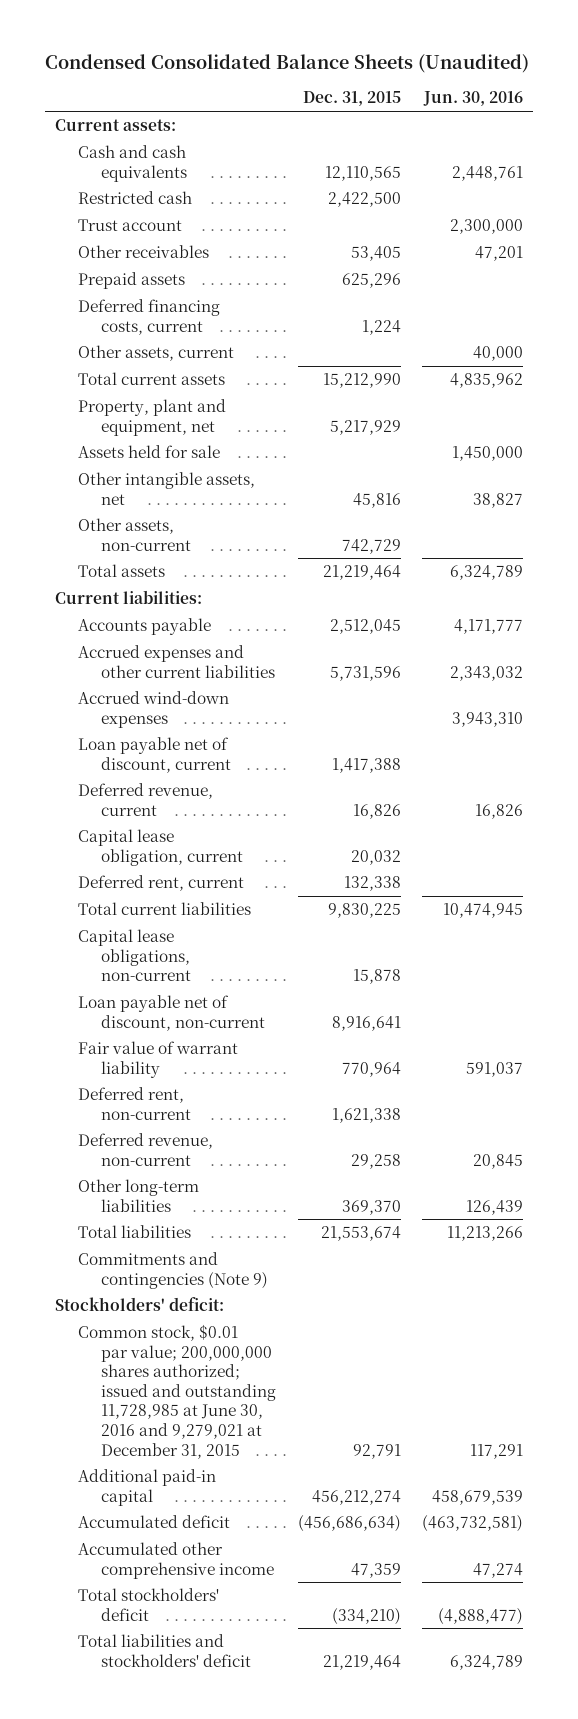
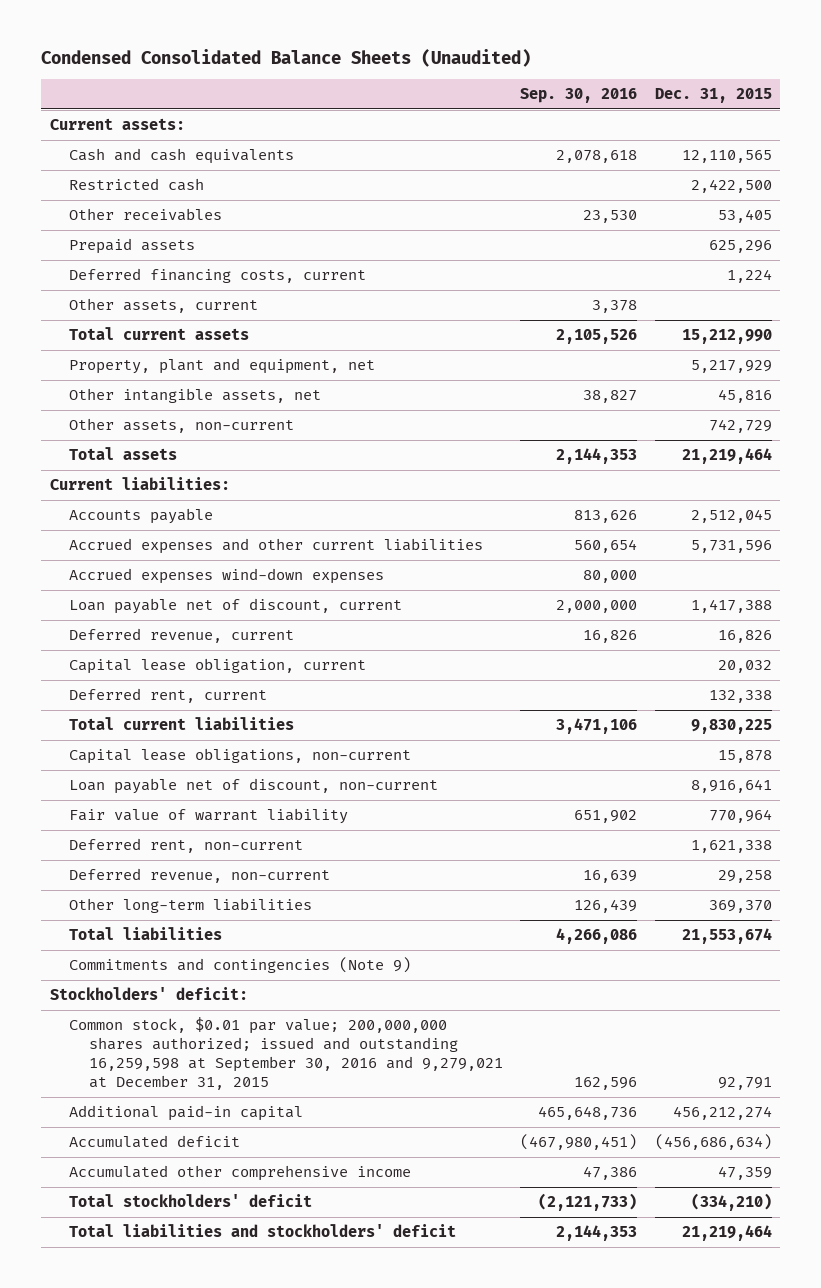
[422,91,523,107] Jun. 30, 2016 -> none
none -> [520,87,638,103] Sep. 30, 2016
[78,219,183,232] Trust account -> none
[78,445,221,459] Assets held for sale -> none
[78,691,230,728] Accrued wind-down expenses -> [69,568,385,585] Accrued expenses wind-down expenses
[78,1324,277,1459] Common stock, $0.01 par value; 200,000,000 shares authorized; issued and outstanding 11,728,985 at June 30, 2016 and 9,279,021 at December 31, 2015 -> [69,1017,503,1091] Common stock, $0.01 par value; 200,000,000 shares authorized; issued and outstanding 16,259,598 at September 30, 2016 and 9,279,021 at December 31, 2015

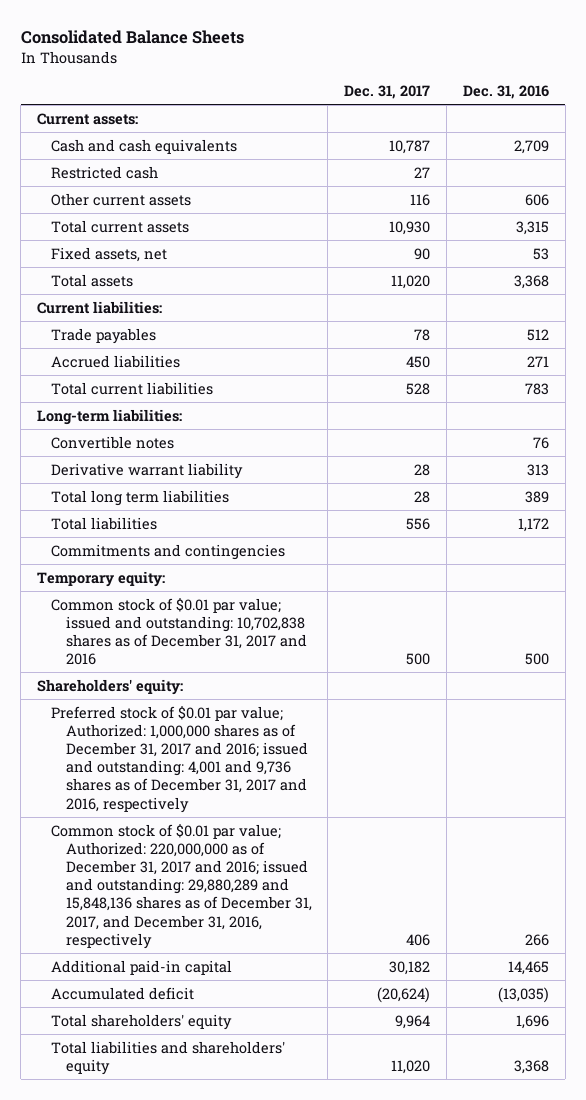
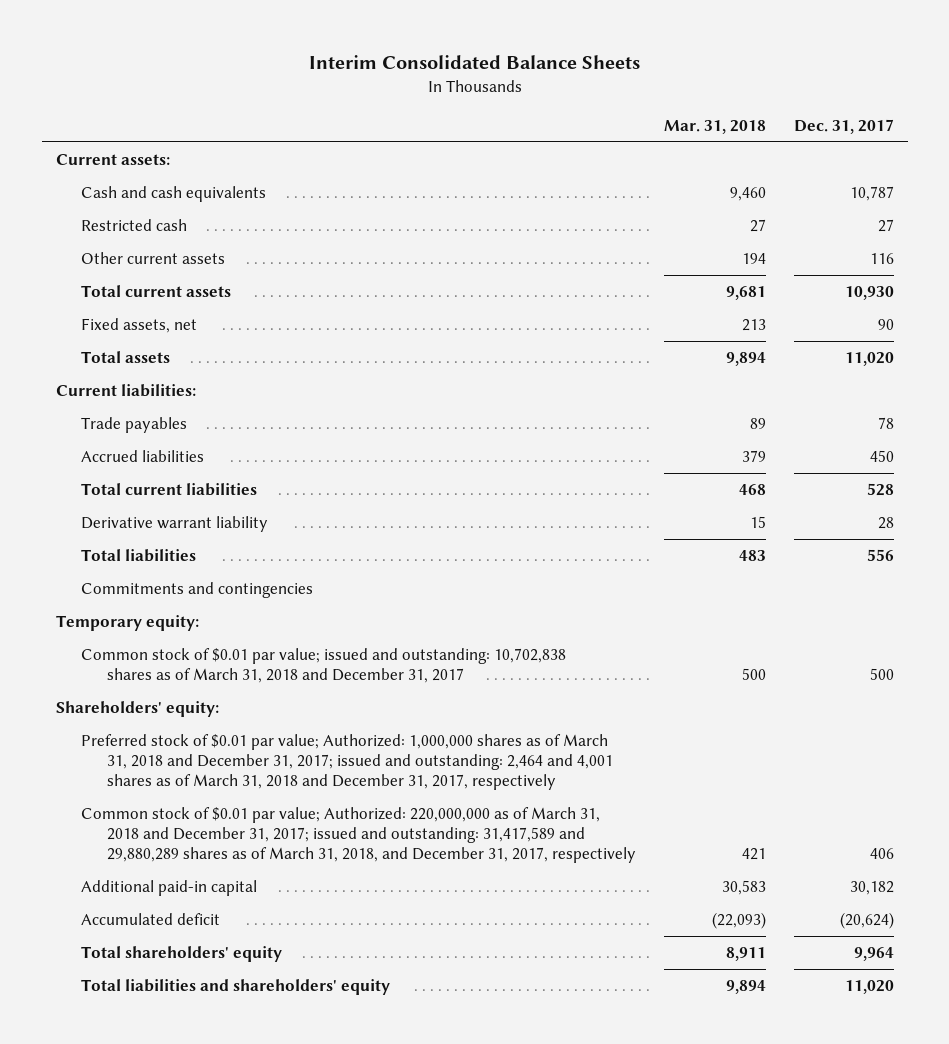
[20,30,244,45] Consolidated Balance Sheets -> [308,54,640,69] Interim Consolidated Balance Sheets
[462,85,549,100] Dec. 31, 2016 -> none
none -> [663,119,766,134] Mar. 31, 2018
[37,408,183,425] Long-term liabilities: -> none
[51,435,175,449] Convertible notes -> none
[51,489,230,506] Total long term liabilities -> none
[51,597,307,666] Common stock of $0.01 par value; issued and outstanding: 10,702,838 shares as of December 31, 2017 and 2016 -> [81,648,567,683] Common stock of $0.01 par value; issued and outstanding: 10,702,838 shares as of March 31, 2018 and December 31, 2017
[51,705,308,813] Preferred stock of $0.01 par value; Authorized: 1,000,000 shares as of December 31, 2017 and 2016; issued and outstanding: 4,001 and 9,736 shares as of December 31, 2017 and 2016, respectively -> [81,734,613,790] Preferred stock of $0.01 par value; Authorized: 1,000,000 shares as of March 31, 2018 and December 31, 2017; issued and outstanding: 2,464 and 4,001 shares as of March 31, 2018 and December 31, 2017, respectively
[51,823,312,949] Common stock of $0.01 par value; Authorized: 220,000,000 as of December 31, 2017 and 2016; issued and outstanding: 29,880,289 and 15,848,136 shares as of December 31, 2017, and December 31, 2016, respectively -> [81,807,636,863] Common stock of $0.01 par value; Authorized: 220,000,000 as of March 31, 2018 and December 31, 2017; issued and outstanding: 31,417,589 and 29,880,289 shares as of March 31, 2018, and December 31, 2017, respectively

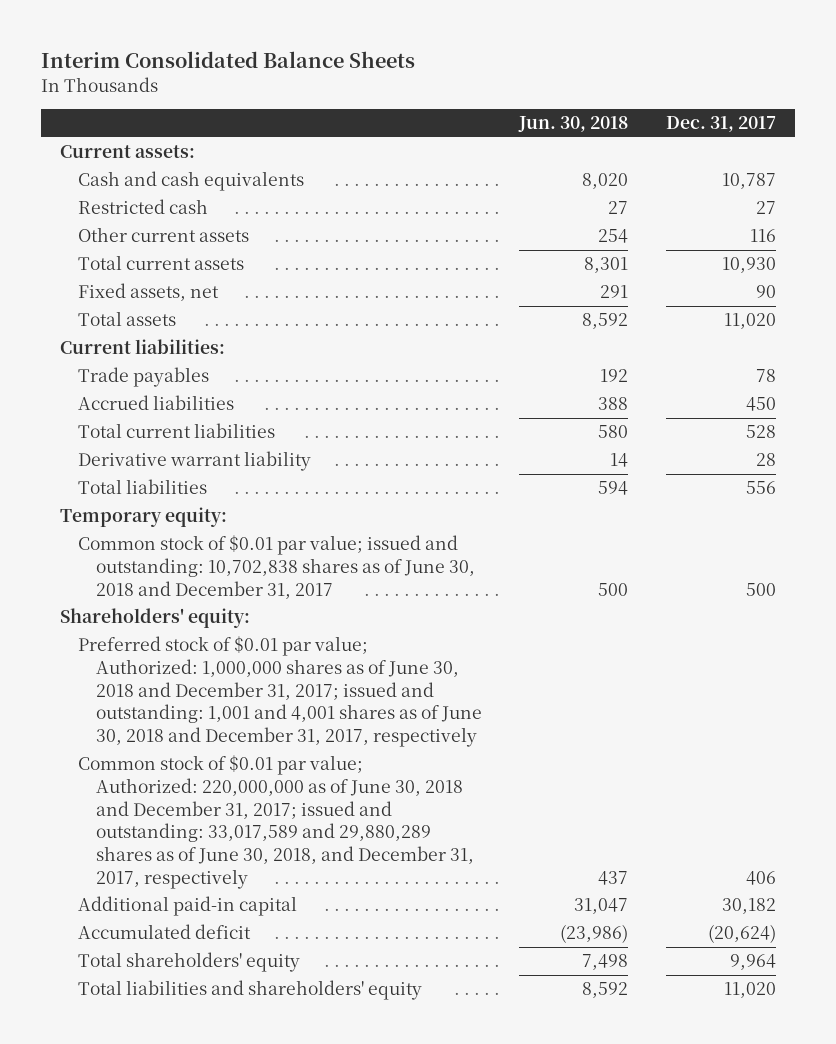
[663,119,766,134] Mar. 31, 2018 -> none
none -> [518,116,629,133] Jun. 30, 2018
[81,582,314,599] Commitments and contingencies -> none
[81,648,567,683] Common stock of $0.01 par value; issued and outstanding: 10,702,838 shares as of March 31, 2018 and December 31, 2017 -> [77,535,475,599] Common stock of $0.01 par value; issued and outstanding: 10,702,838 shares as of June 30, 2018 and December 31, 2017
[81,734,613,790] Preferred stock of $0.01 par value; Authorized: 1,000,000 shares as of March 31, 2018 and December 31, 2017; issued and outstanding: 2,464 and 4,001 shares as of March 31, 2018 and December 31, 2017, respectively -> [77,636,482,748] Preferred stock of $0.01 par value; Authorized: 1,000,000 shares as of June 30, 2018 and December 31, 2017; issued and outstanding: 1,001 and 4,001 shares as of June 30, 2018 and December 31, 2017, respectively
[81,807,636,863] Common stock of $0.01 par value; Authorized: 220,000,000 as of March 31, 2018 and December 31, 2017; issued and outstanding: 31,417,589 and 29,880,289 shares as of March 31, 2018, and December 31, 2017, respectively -> [77,755,474,889] Common stock of $0.01 par value; Authorized: 220,000,000 as of June 30, 2018 and December 31, 2017; issued and outstanding: 33,017,589 and 29,880,289 shares as of June 30, 2018, and December 31, 2017, respectively

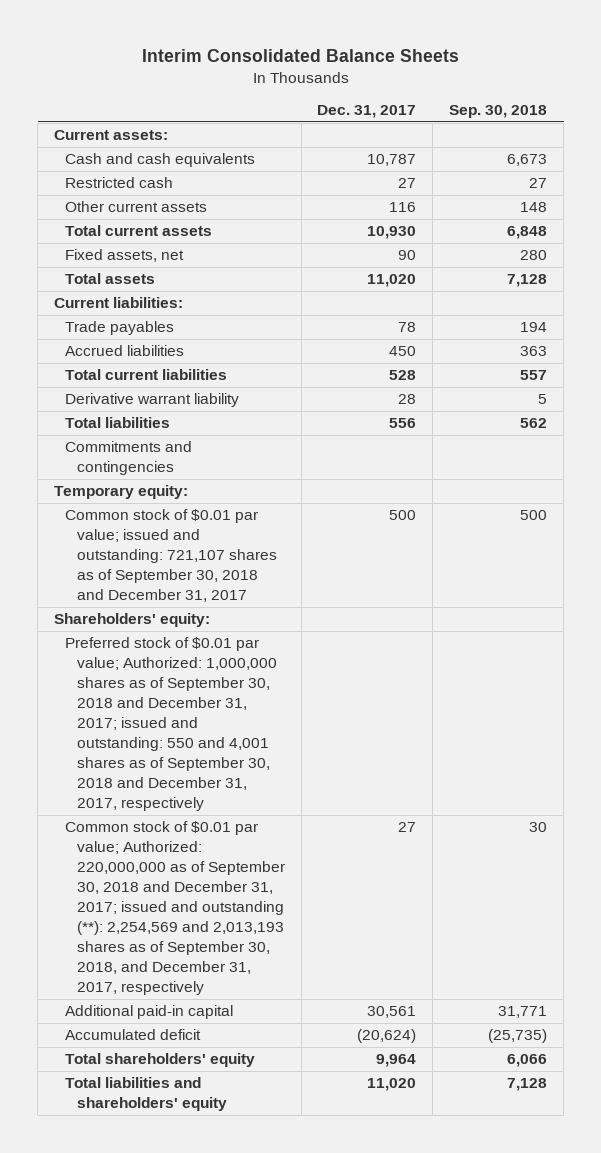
[518,116,629,133] Jun. 30, 2018 -> none
none -> [449,105,548,119] Sep. 30, 2018
none -> [65,441,193,476] Commitments and contingencies
[77,535,475,599] Common stock of $0.01 par value; issued and outstanding: 10,702,838 shares as of June 30, 2018 and December 31, 2017 -> [65,509,277,603] Common stock of $0.01 par value; issued and outstanding: 721,107 shares as of September 30, 2018 and December 31, 2017
[77,636,482,748] Preferred stock of $0.01 par value; Authorized: 1,000,000 shares as of June 30, 2018 and December 31, 2017; issued and outstanding: 1,001 and 4,001 shares as of June 30, 2018 and December 31, 2017, respectively -> [65,637,277,812] Preferred stock of $0.01 par value; Authorized: 1,000,000 shares as of September 30, 2018 and December 31, 2017; issued and outstanding: 550 and 4,001 shares as of September 30, 2018 and December 31, 2017, respectively
[77,755,474,889] Common stock of $0.01 par value; Authorized: 220,000,000 as of June 30, 2018 and December 31, 2017; issued and outstanding: 33,017,589 and 29,880,289 shares as of June 30, 2018, and December 31, 2017, respectively -> [65,821,285,996] Common stock of $0.01 par value; Authorized: 220,000,000 as of September 30, 2018 and December 31, 2017; issued and outstanding (**): 2,254,569 and 2,013,193 shares as of September 30, 2018, and December 31, 2017, respectively
[745,870,776,885] 406 -> [398,822,417,833] 27
[721,898,776,915] 30,182 -> [367,1006,417,1019] 30,561

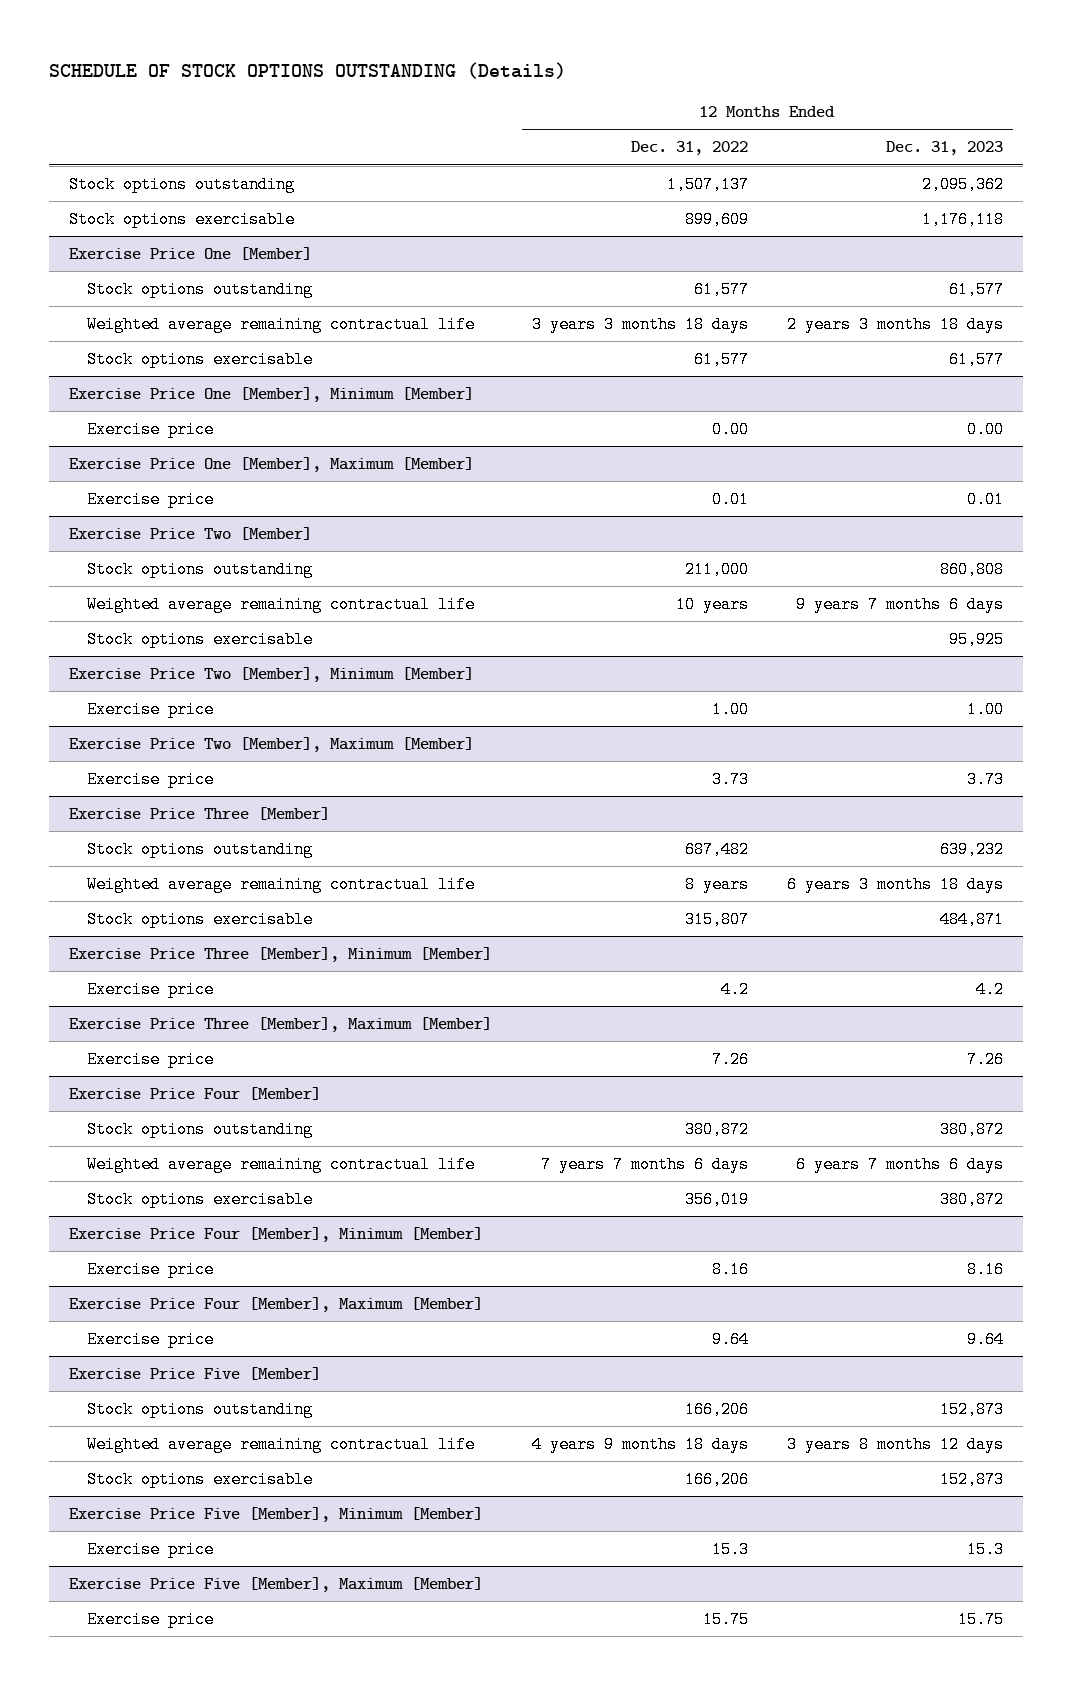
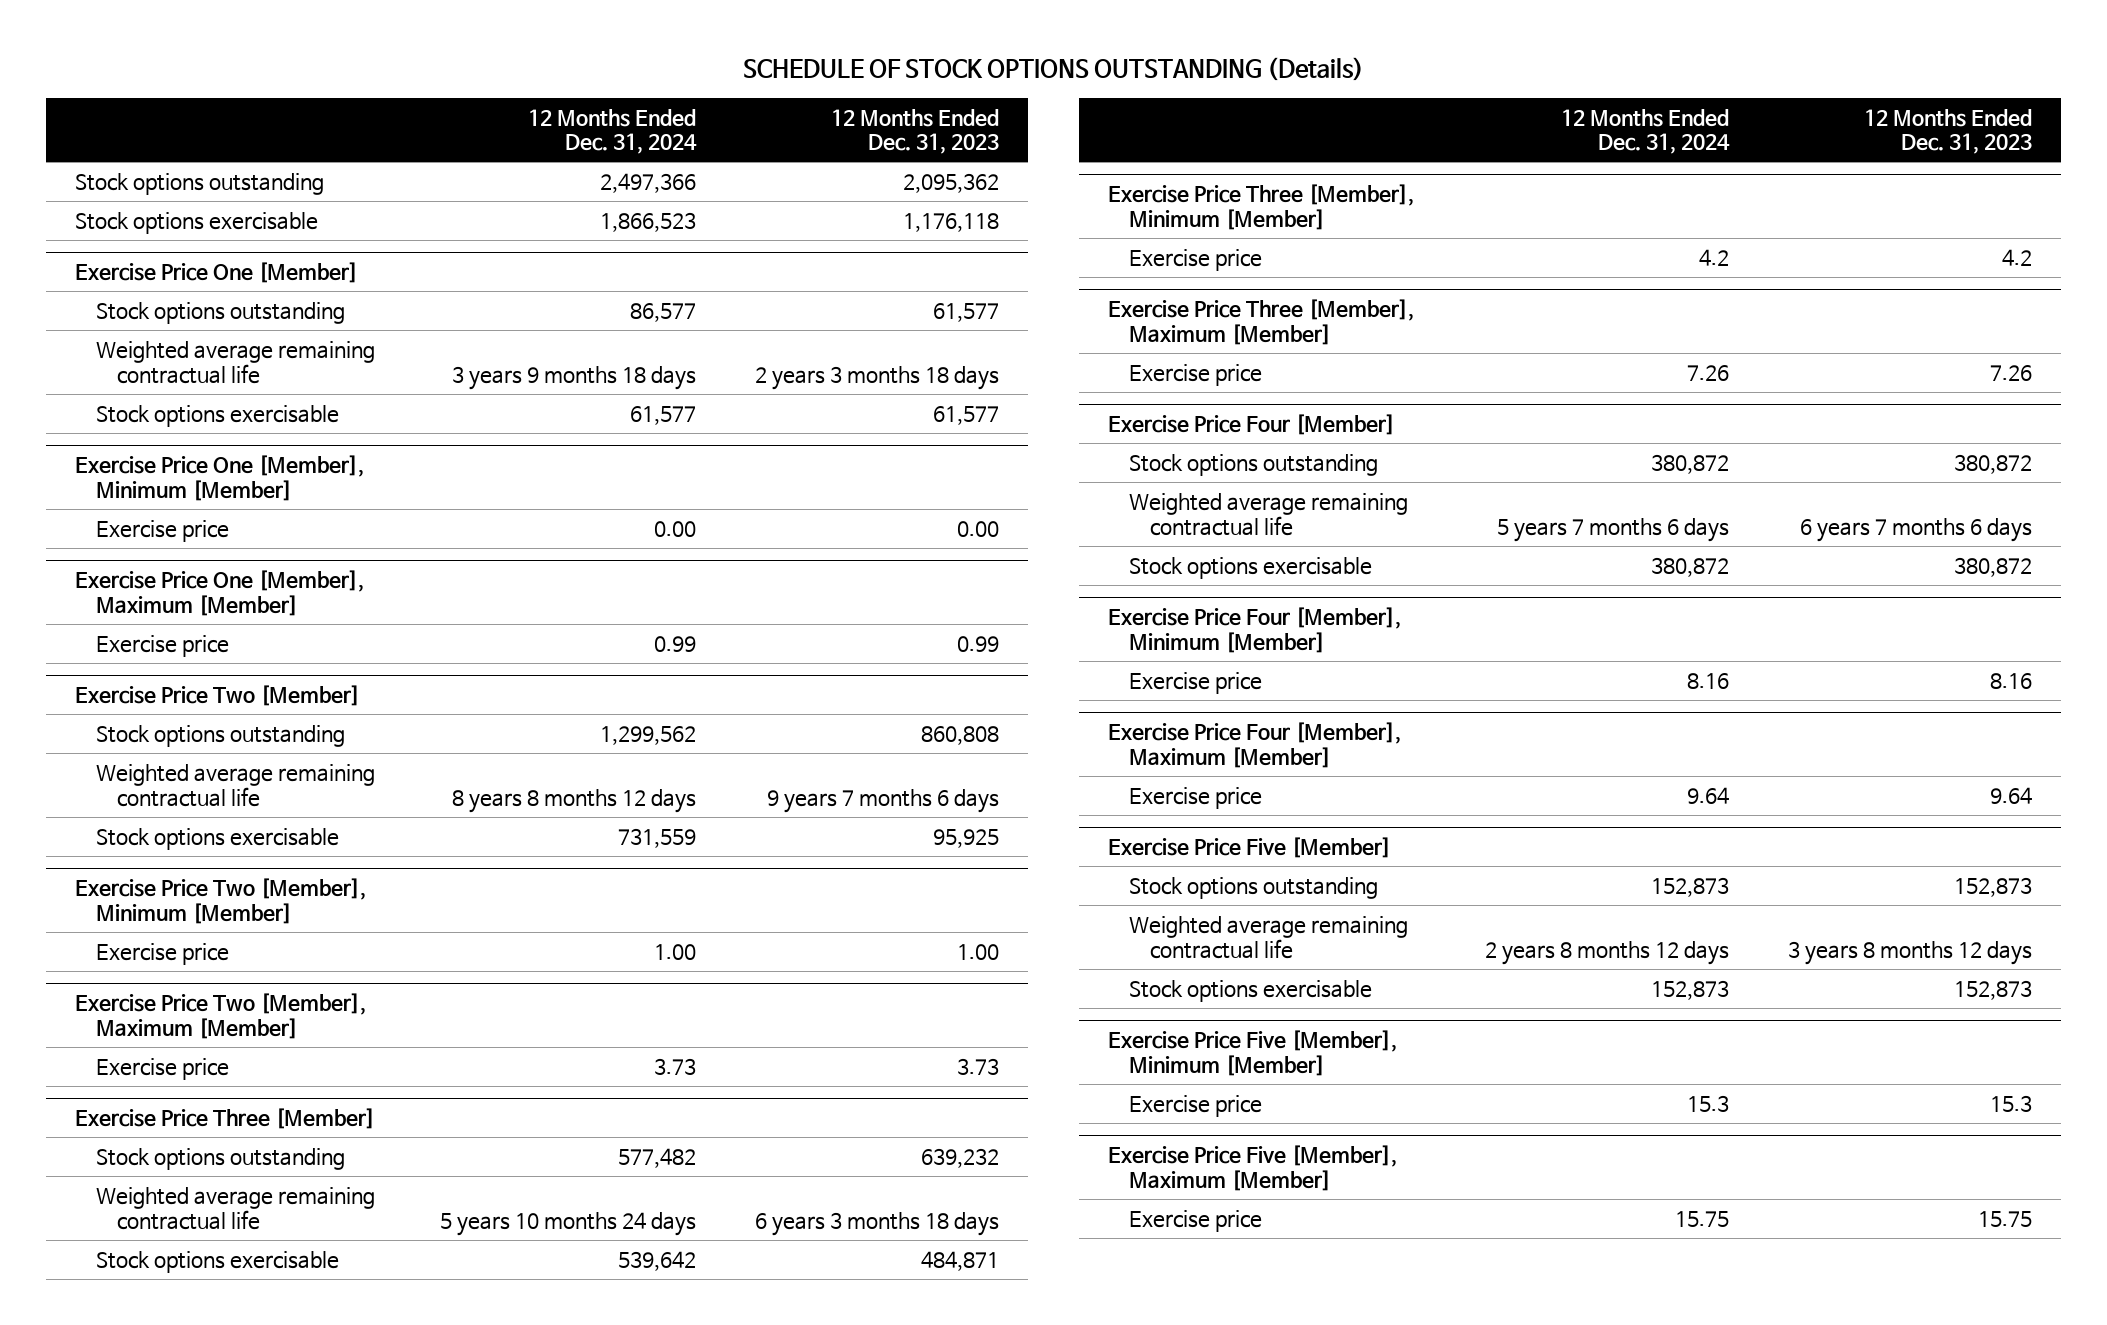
[630,141,748,156] Dec. 31, 2022 -> none
none -> [527,108,697,155] 12 Months Ended Dec. 31, 2024
[967,490,1005,508] 0.01 -> [956,635,999,652] 0.99

